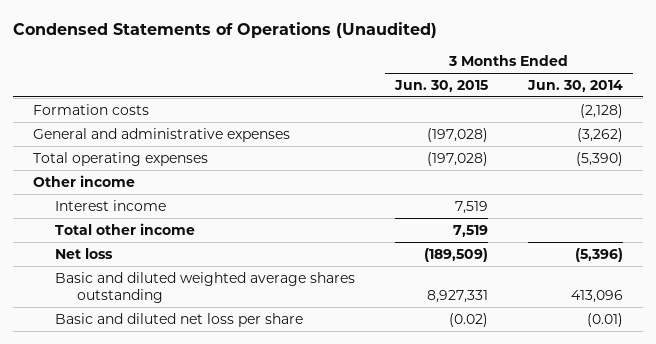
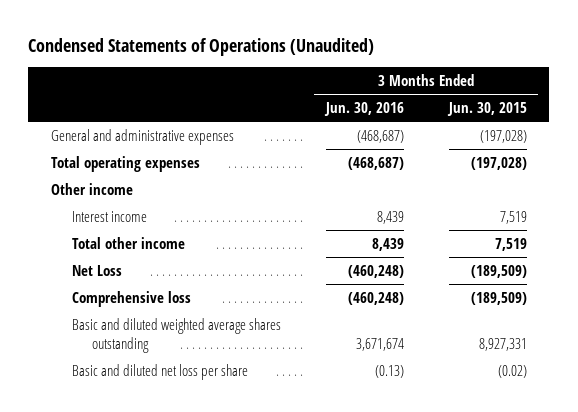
[526,79,623,92] Jun. 30, 2014 -> none
none -> [323,102,404,117] Jun. 30, 2016
[33,103,150,115] Formation costs -> none
[55,247,114,259] Net loss -> [71,264,122,276] Net Loss
none -> [71,290,191,307] Comprehensive loss

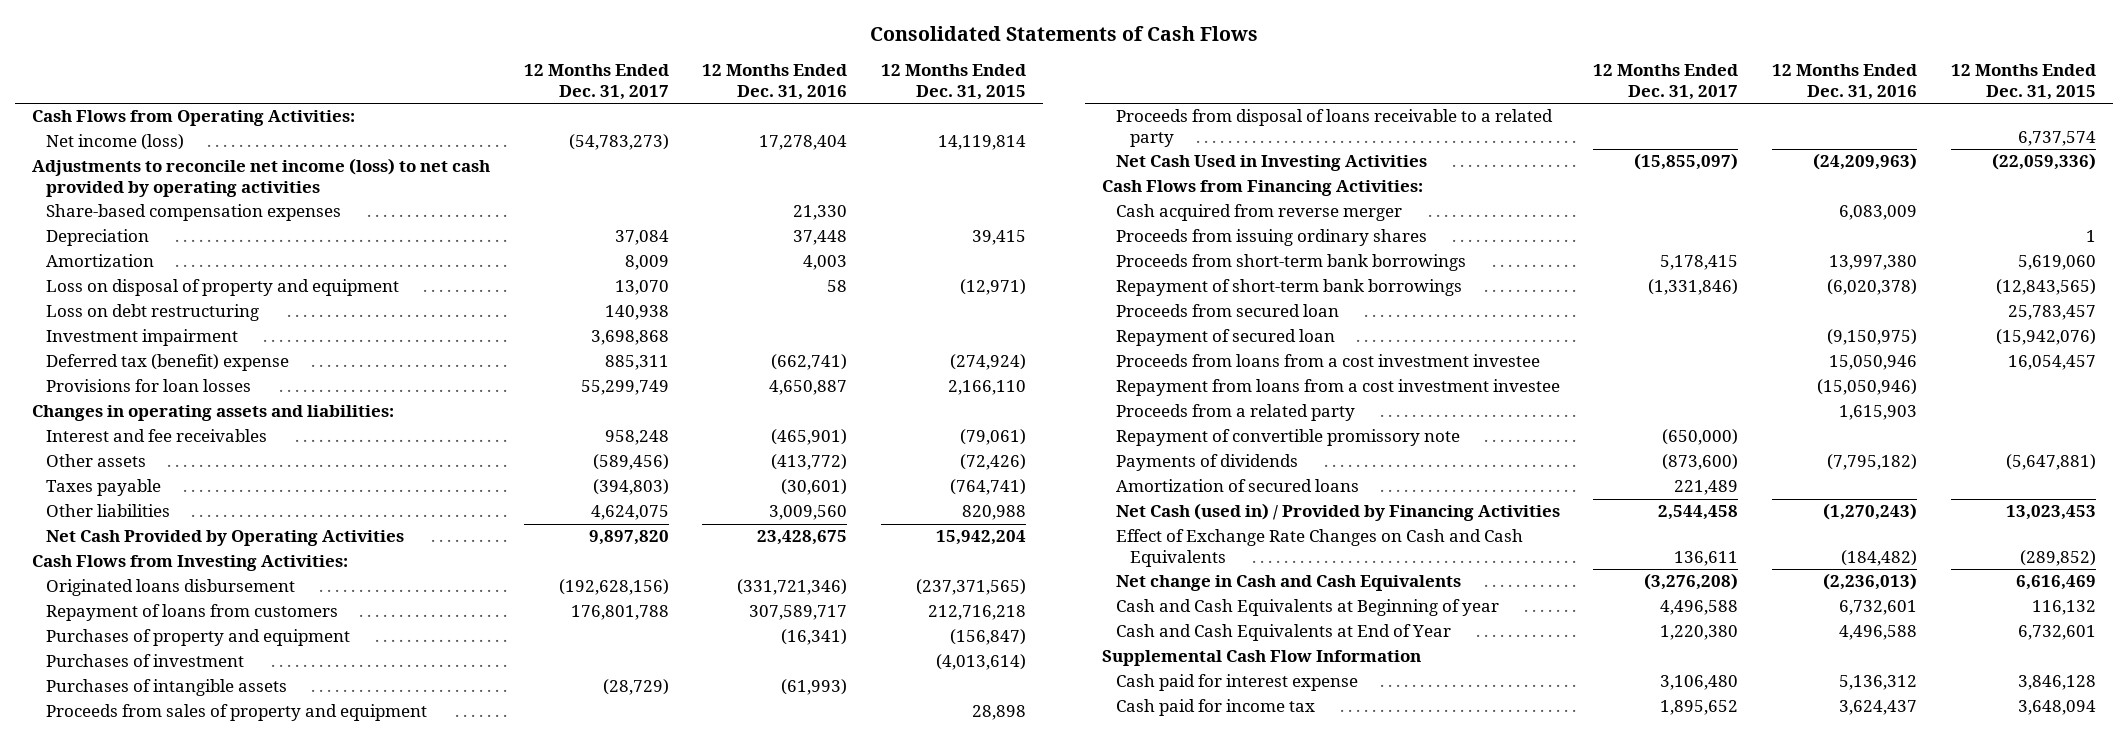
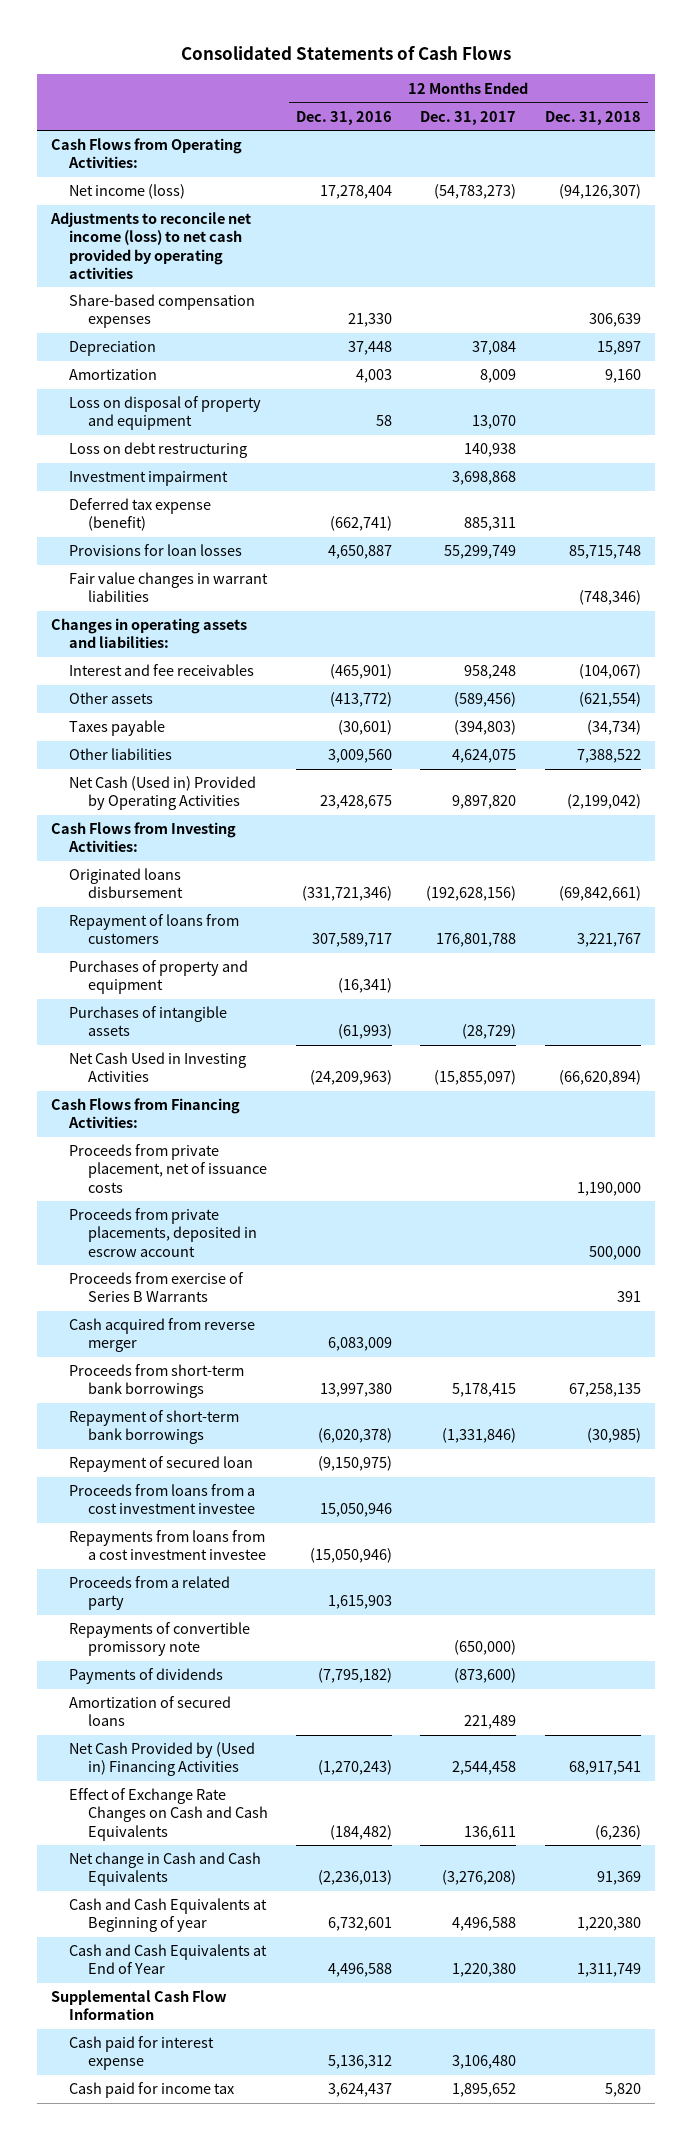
[880,64,1026,100] 12 Months Ended Dec. 31, 2015 -> none
none -> [544,110,641,125] Dec. 31, 2018
[45,354,289,372] Deferred tax (benefit) expense -> [69,498,212,532] Deferred tax expense (benefit)
none -> [69,572,269,603] Fair value changes in warrant liabilities
[45,530,404,547] Net Cash Provided by Operating Activities -> [69,776,257,811] Net Cash (Used in) Provided by Operating Activities
[45,654,244,668] Purchases of investment -> none
[45,704,427,722] Proceeds from sales of property and equipment -> none
[1115,109,1553,147] Proceeds from disposal of loans receivable to a related party -> none
none -> [69,1144,267,1193] Proceeds from private placement, net of issuance costs
none -> [69,1208,257,1257] Proceeds from private placements, deposited in escrow account
none -> [69,1272,245,1303] Proceeds from exercise of Series B Warrants
[1115,229,1427,247] Proceeds from issuing ordinary shares -> none
[1115,304,1339,318] Proceeds from secured loan -> none
[1115,379,1560,397] Repayment from loans from a cost investment investee -> [69,1530,266,1561] Repayments from loans from a cost investment investee
[1115,429,1460,447] Repayment of convertible promissory note -> [69,1622,251,1657] Repayments of convertible promissory note
[1115,503,1560,522] Net Cash (used in) / Provided by Financing Activities -> [69,1742,256,1777] Net Cash Provided by (Used in) Financing Activities

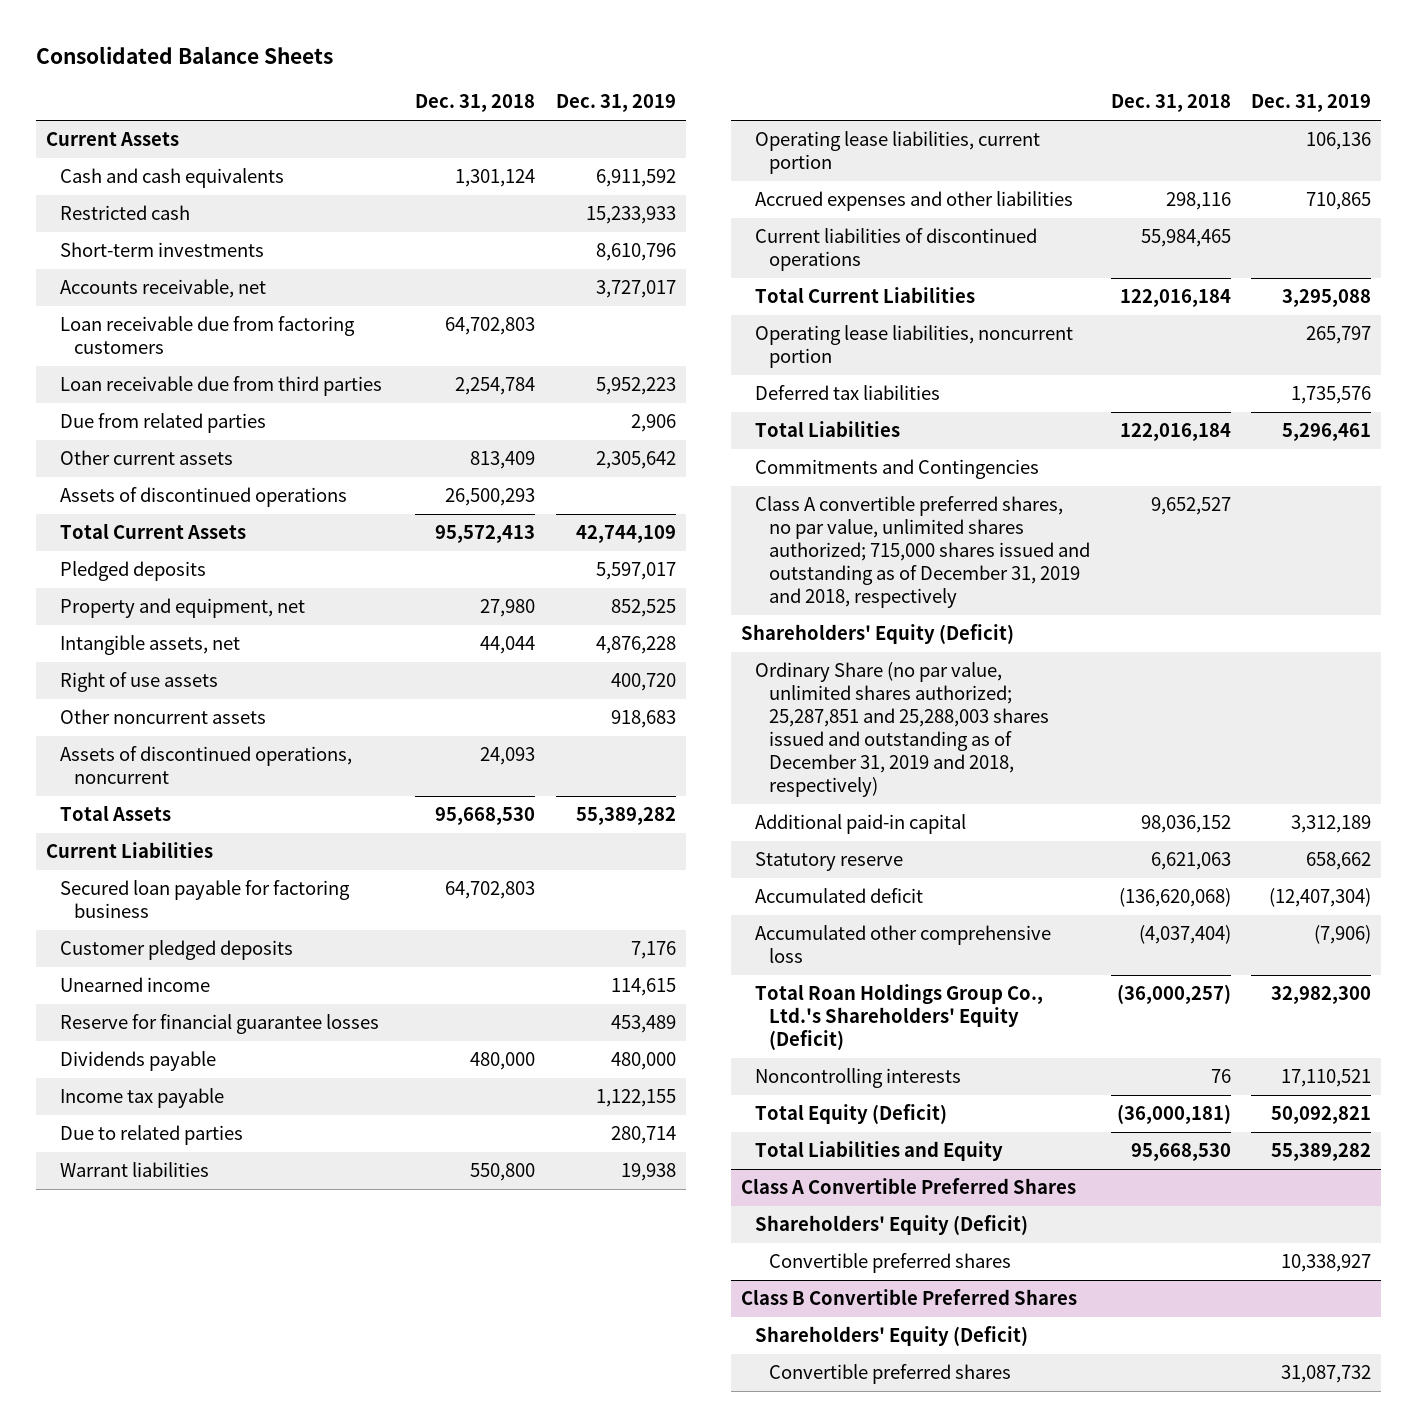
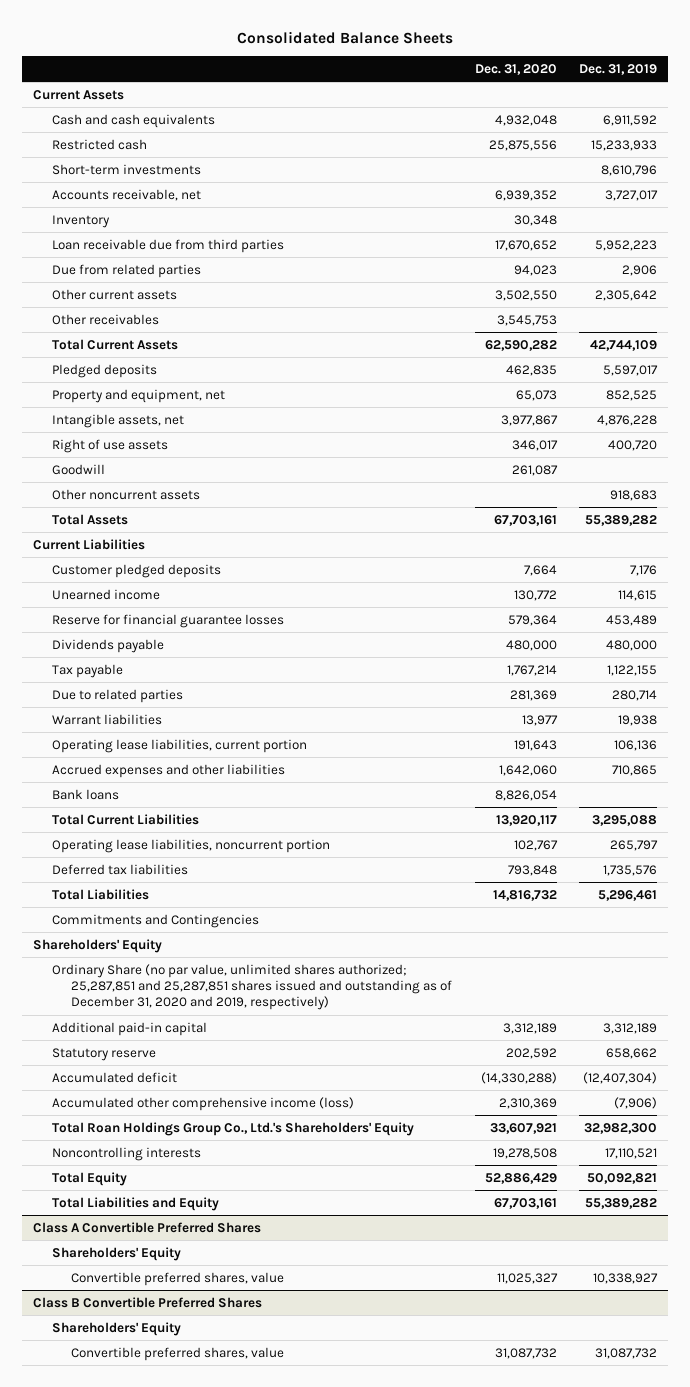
[415,94,536,113] Dec. 31, 2018 -> none
none -> [474,63,557,75] Dec. 31, 2020
[60,316,356,355] Loan receivable due from factoring customers -> none
none -> [52,214,111,228] Inventory
[60,487,348,508] Assets of discontinued operations -> none
none -> [52,313,160,325] Other receivables
none -> [52,463,106,475] Goodwill
[60,746,353,785] Assets of discontinued operations, noncurrent -> none
[60,880,351,919] Secured loan payable for factoring business -> none
[60,1088,225,1109] Income tax payable -> [52,663,124,678] Tax payable
[755,228,1038,272] Current liabilities of discontinued operations -> none
none -> [52,788,120,800] Bank loans
[755,496,1091,609] Class A convertible preferred shares, no par value, unlimited shares authorized; 715,000 shares issued and outstanding as of December 31, 2019 and 2018, respectively -> none
[741,624,1015,645] Shareholders' Equity (Deficit) -> [33,938,163,953] Shareholders' Equity
[755,662,1050,798] Ordinary Share (no par value, unlimited shares authorized; 25,287,851 and 25,288,003 shares issued and outstanding as of December 31, 2019 and 2018, respectively) -> [52,963,453,1011] Ordinary Share (no par value, unlimited shares authorized; 25,287,851 and 25,287,851 shares issued and outstanding as of December 31, 2020 and 2019, respectively)
[755,925,1052,964] Accumulated other comprehensive loss -> [52,1096,355,1111] Accumulated other comprehensive income (loss)
[755,984,1044,1051] Total Roan Holdings Group Co., Ltd.'s Shareholders' Equity (Deficit) -> [52,1121,415,1136] Total Roan Holdings Group Co., Ltd.'s Shareholders' Equity
[755,1104,948,1125] Total Equity (Deficit) -> [52,1171,128,1186] Total Equity
[755,1215,1029,1236] Shareholders' Equity (Deficit) -> [52,1246,182,1261] Shareholders' Equity
[769,1253,1012,1274] Convertible preferred shares -> [71,1271,285,1286] Convertible preferred shares, value
[755,1326,1029,1347] Shareholders' Equity (Deficit) -> [52,1321,182,1336] Shareholders' Equity
[769,1364,1012,1385] Convertible preferred shares -> [71,1346,285,1361] Convertible preferred shares, value

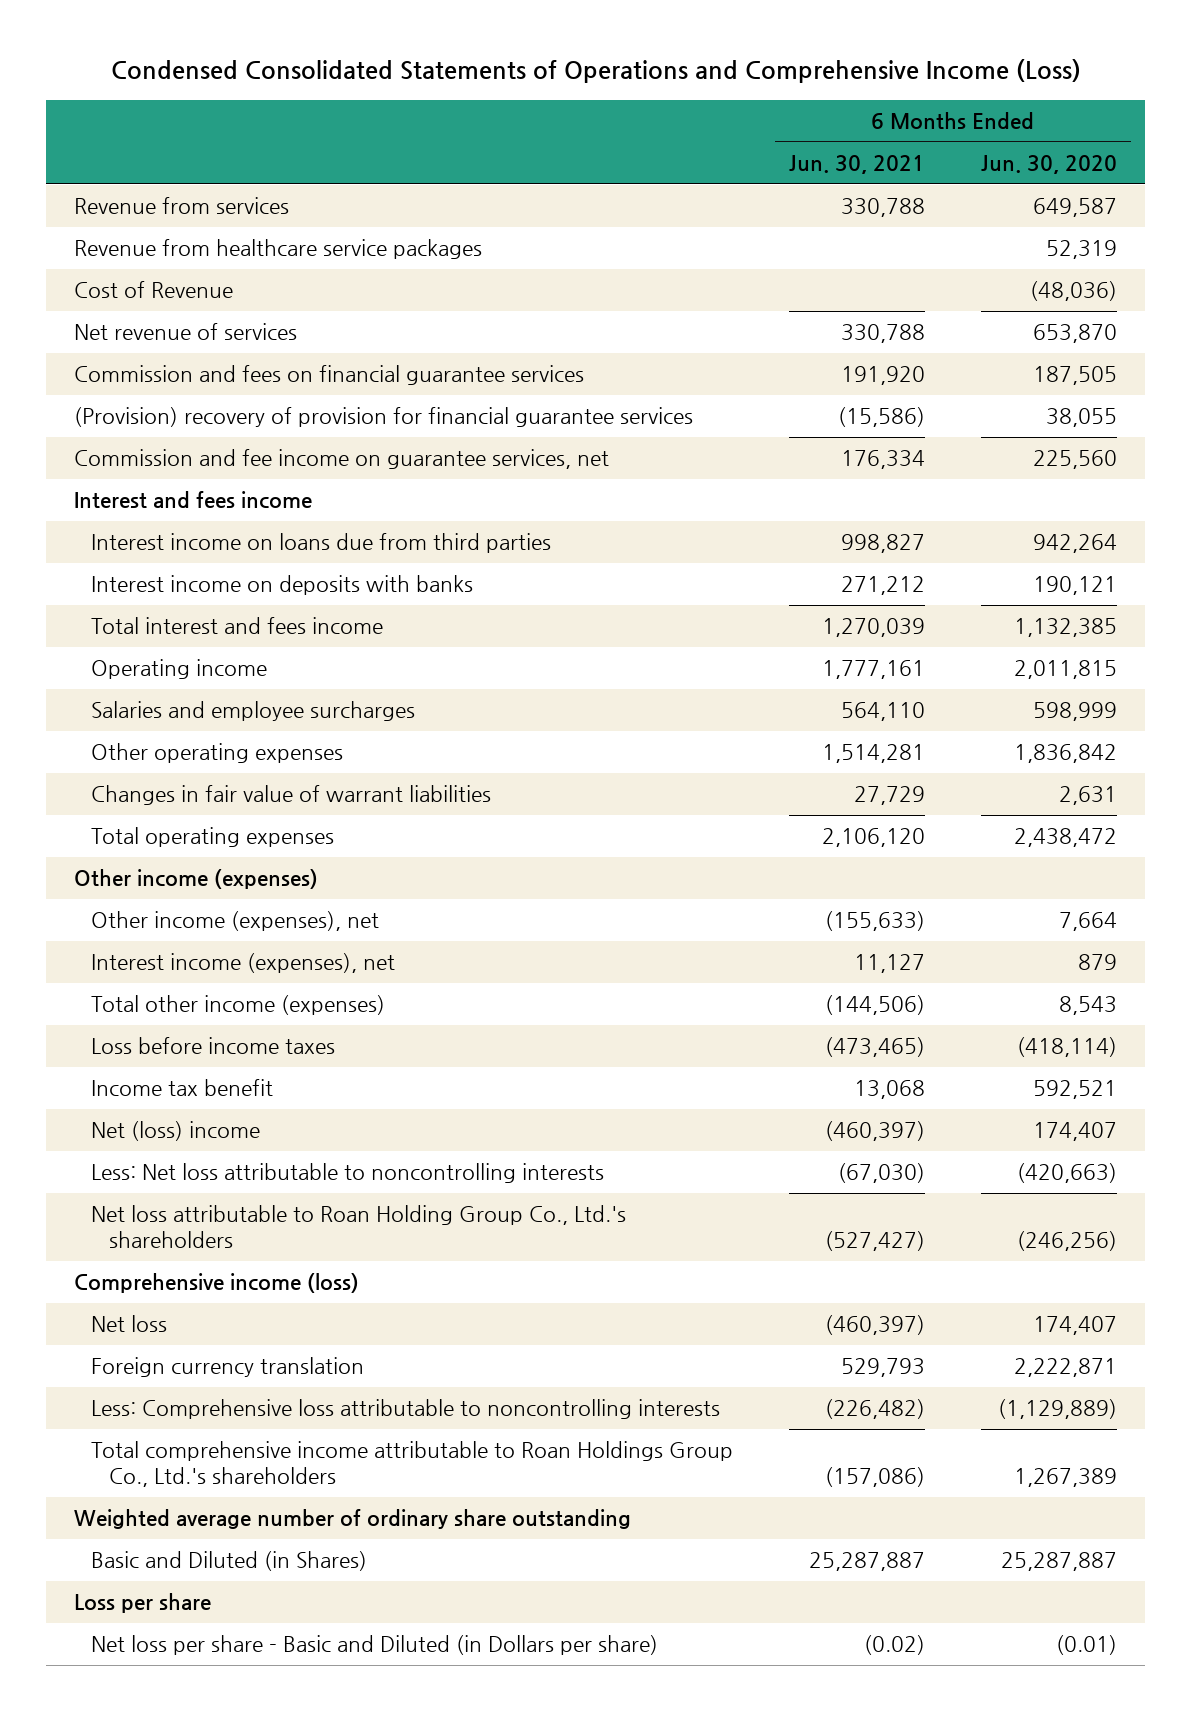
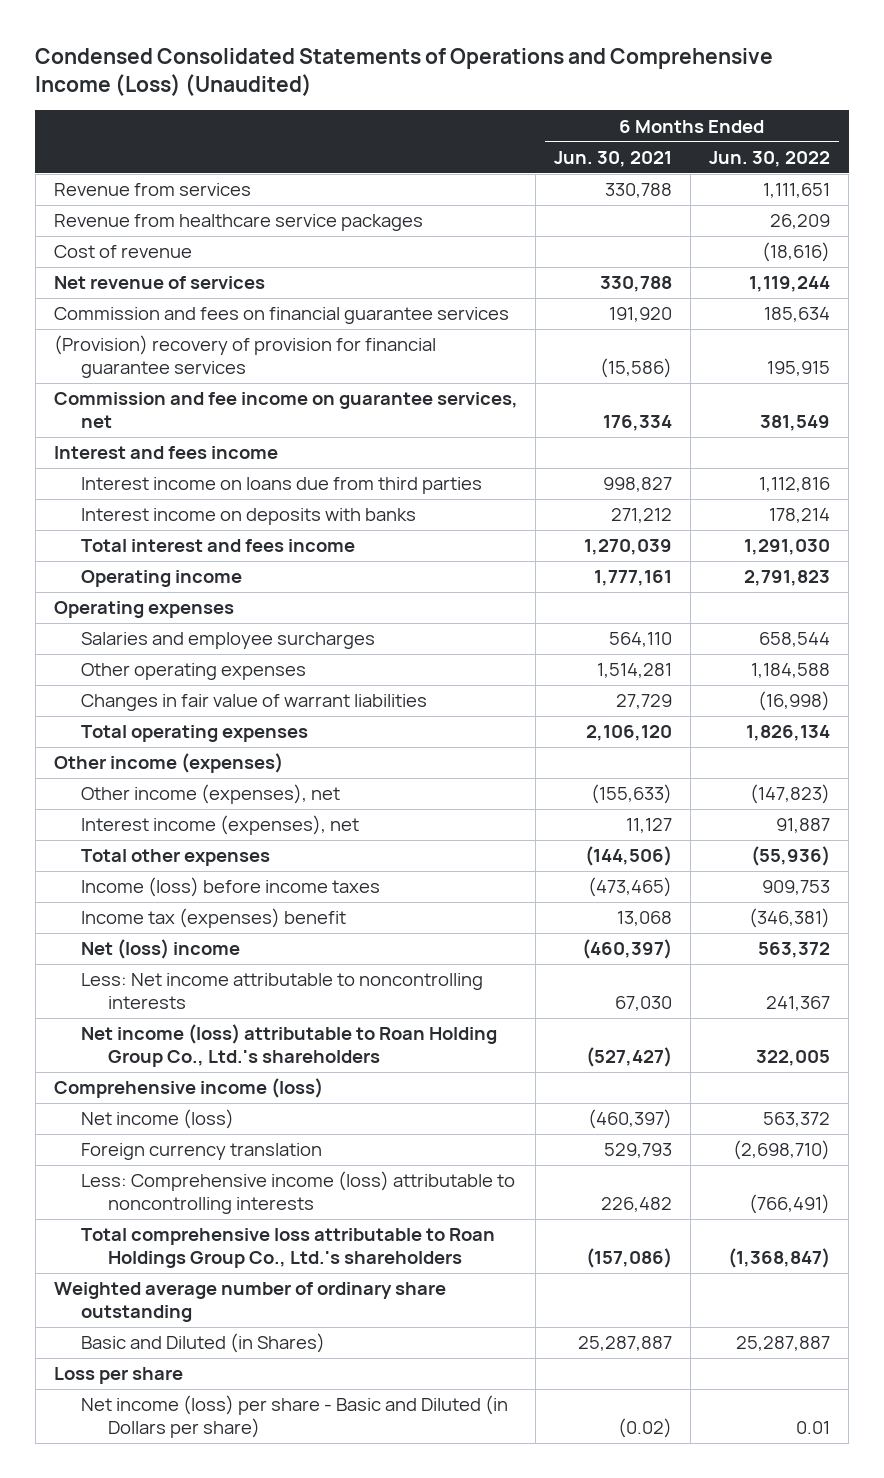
[110,59,1081,84] Condensed Consolidated Statements of Operations and Comprehensive Income (Loss) -> [35,47,774,97] Condensed Consolidated Statements of Operations and Comprehensive Income (Loss) (Unaudited)
[981,154,1118,174] Jun. 30, 2020 -> none
none -> [709,151,831,168] Jun. 30, 2022
[73,281,233,299] Cost of Revenue -> [53,245,192,259] Cost of revenue
none -> [53,601,234,619] Operating expenses
[91,995,386,1016] Total other income (expenses) -> [80,849,270,867] Total other expenses
[91,1037,336,1055] Loss before income taxes -> [80,877,380,898] Income (loss) before income taxes
[91,1079,274,1097] Income tax benefit -> [80,908,346,929] Income tax (expenses) benefit
[91,1163,605,1184] Less: Net loss attributable to noncontrolling interests -> [80,973,483,1010] Less: Net income attributable to noncontrolling interests
[838,1163,926,1184] (67,030) -> [615,996,673,1012] 67,030
[91,1205,627,1249] Net loss attributable to Roan Holding Group Co., Ltd.'s shareholders -> [80,1024,497,1068] Net income (loss) attributable to Roan Holding Group Co., Ltd.'s shareholders
[91,1315,168,1333] Net loss -> [80,1109,234,1130] Net income (loss)
[91,1399,721,1420] Less: Comprehensive loss attributable to noncontrolling interests -> [80,1171,515,1215] Less: Comprehensive income (loss) attributable to noncontrolling interests
[825,1399,926,1420] (226,482) -> [601,1197,673,1213] 226,482
[91,1441,734,1488] Total comprehensive income attributable to Roan Holdings Group Co., Ltd.'s shareholders -> [80,1228,495,1269] Total comprehensive loss attributable to Roan Holdings Group Co., Ltd.'s shareholders
[91,1635,659,1656] Net loss per share - Basic and Diluted (in Dollars per share) -> [80,1395,508,1439] Net income (loss) per share - Basic and Diluted (in Dollars per share)

